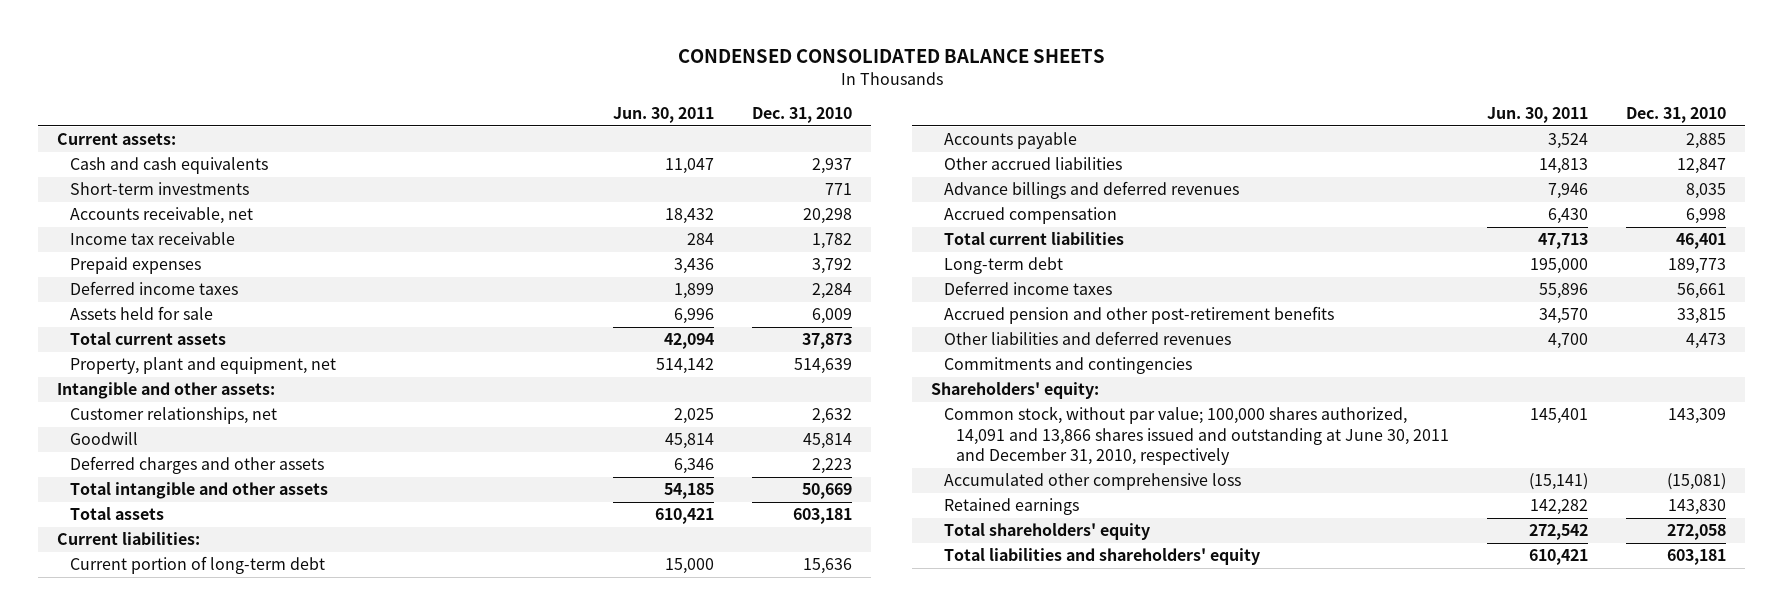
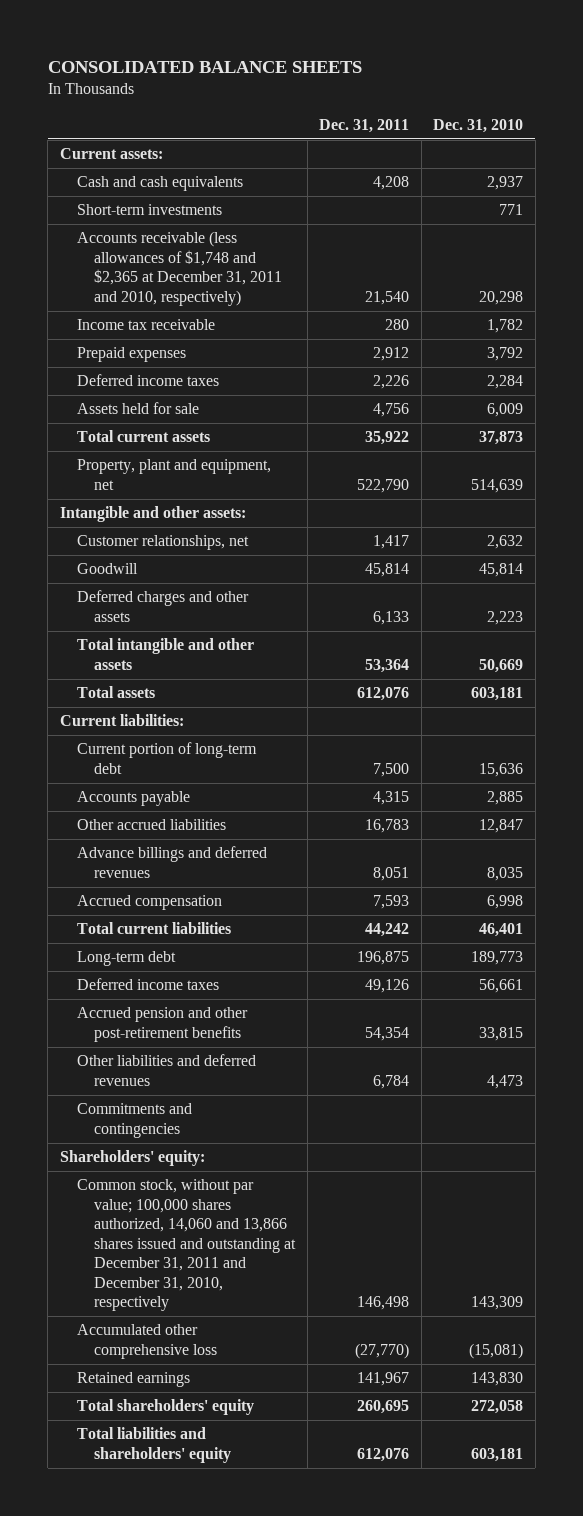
[677,48,1105,63] CONDENSED CONSOLIDATED BALANCE SHEETS -> [47,60,362,73] CONSOLIDATED BALANCE SHEETS
[613,107,715,124] Jun. 30, 2011 -> none
none -> [319,118,410,133] Dec. 31, 2011
[69,207,253,225] Accounts receivable, net -> [76,231,283,306] Accounts receivable (less allowances of $1,748 and $2,365 at December 31, 2011 and 2010, respectively)
[943,406,1450,466] Common stock, without par value; 100,000 shares authorized, 14,091 and 13,866 shares issued and outstanding at June 30, 2011 and December 31, 2010, respectively -> [76,1179,297,1312] Common stock, without par value; 100,000 shares authorized, 14,060 and 13,866 shares issued and outstanding at December 31, 2011 and December 31, 2010, respectively

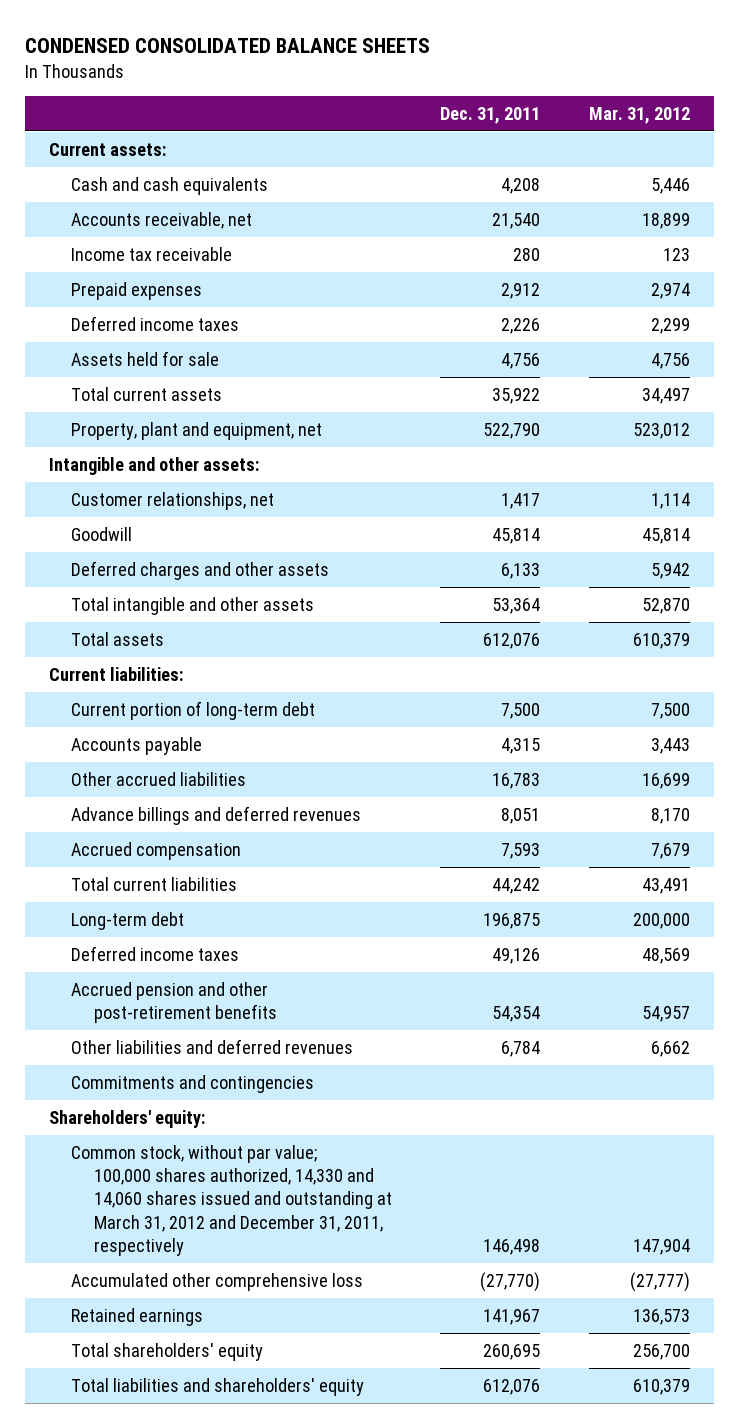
[47,60,362,73] CONSOLIDATED BALANCE SHEETS -> [24,37,430,53] CONDENSED CONSOLIDATED BALANCE SHEETS
[433,118,524,133] Dec. 31, 2010 -> none
none -> [588,106,690,124] Mar. 31, 2012
[76,204,222,216] Short-term investments -> none
[76,231,283,306] Accounts receivable (less allowances of $1,748 and $2,365 at December 31, 2011 and 2010, respectively) -> [71,211,253,229] Accounts receivable, net
[76,1179,297,1312] Common stock, without par value; 100,000 shares authorized, 14,060 and 13,866 shares issued and outstanding at December 31, 2011 and December 31, 2010, respectively -> [71,1144,392,1256] Common stock, without par value; 100,000 shares authorized, 14,330 and 14,060 shares issued and outstanding at March 31, 2012 and December 31, 2011, respectively

